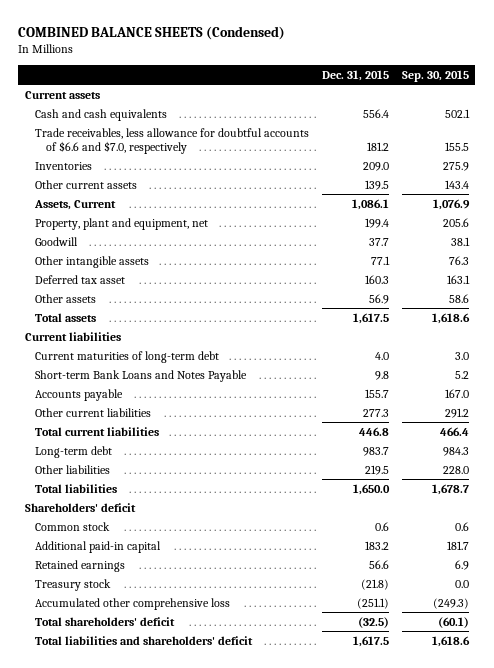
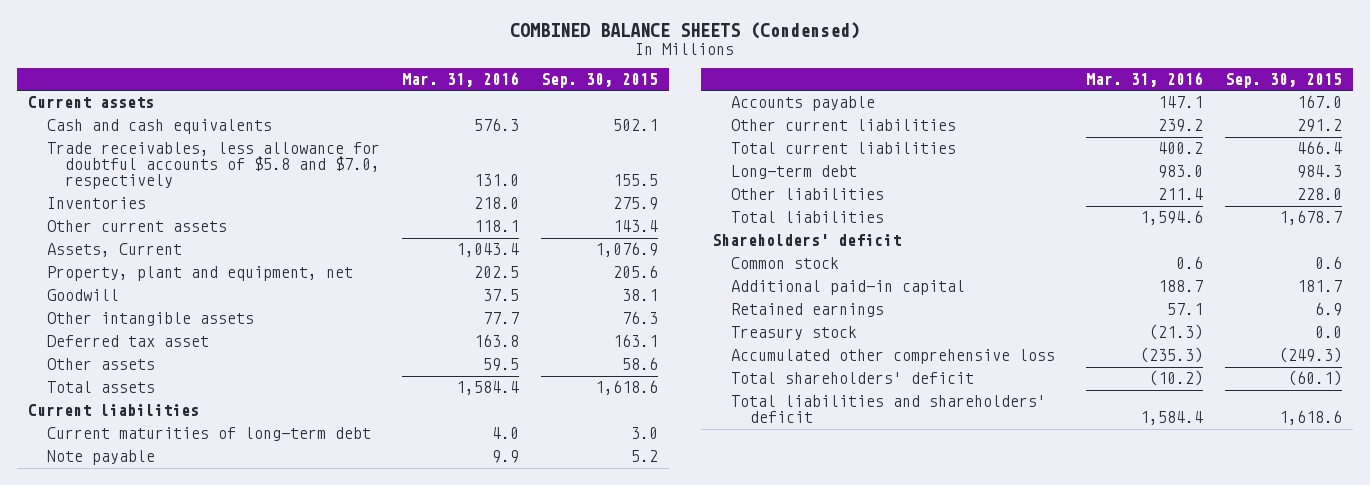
[322,69,390,81] Dec. 31, 2015 -> none
none -> [402,72,520,88] Mar. 31, 2016
[35,127,310,154] Trade receivables, less allowance for doubtful accounts of $6.6 and $7.0, respectively -> [46,142,381,190] Trade receivables, less allowance for doubtful accounts of $5.8 and $7.0, respectively
[35,369,248,382] Short-term Bank Loans and Notes Payable -> [46,450,155,466] Note payable

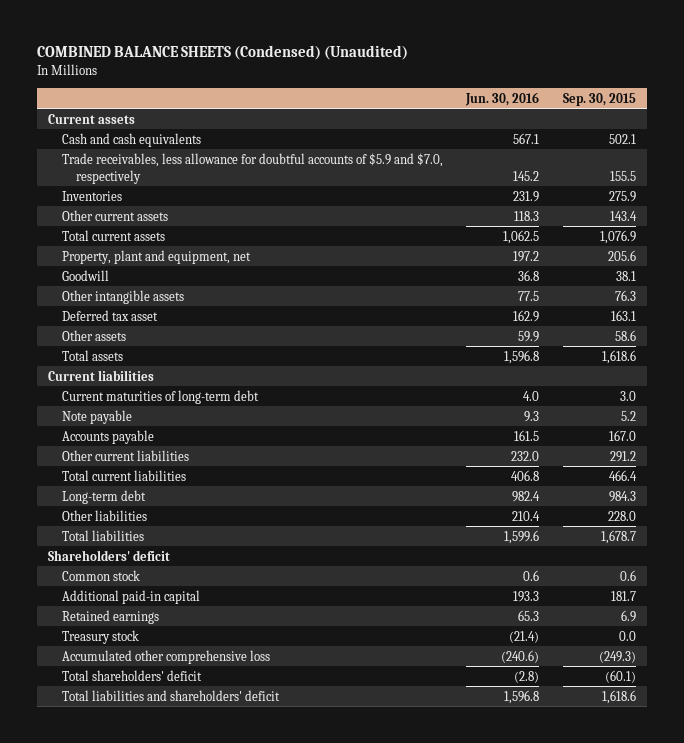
[510,22,861,40] COMBINED BALANCE SHEETS (Condensed) -> [36,45,408,61] COMBINED BALANCE SHEETS (Condensed) (Unaudited)
[402,72,520,88] Mar. 31, 2016 -> none
none -> [465,91,540,106] Jun. 30, 2016
[46,142,381,190] Trade receivables, less allowance for doubtful accounts of $5.8 and $7.0, respectively -> [62,152,444,184] Trade receivables, less allowance for doubtful accounts of $5.9 and $7.0, respectively
[46,243,182,258] Assets, Current -> [62,229,166,241] Total current assets

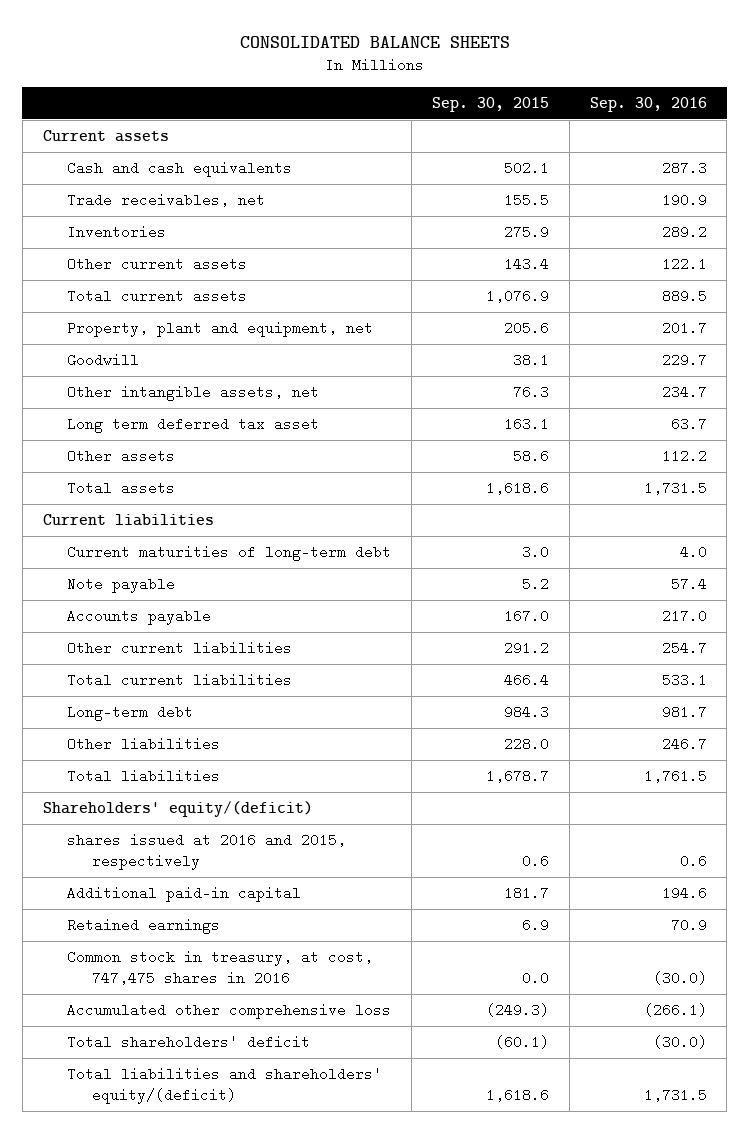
[36,45,408,61] COMBINED BALANCE SHEETS (Condensed) (Unaudited) -> [239,35,510,48] CONSOLIDATED BALANCE SHEETS
[465,91,540,106] Jun. 30, 2016 -> none
none -> [589,96,707,112] Sep. 30, 2016
[62,152,444,184] Trade receivables, less allowance for doubtful accounts of $5.9 and $7.0, respectively -> [67,193,266,208] Trade receivables, net
[62,289,185,304] Other intangible assets -> [67,385,320,402] Other intangible assets, net
[62,309,159,321] Deferred tax asset -> [67,417,320,434] Long term deferred tax asset
[48,549,171,561] Shareholders' deficit -> [42,801,313,818] Shareholders' equity/(deficit)
[62,569,141,581] Common stock -> [67,833,347,870] shares issued at 2016 and 2015, respectively
[62,629,140,644] Treasury stock -> none
none -> [67,950,374,985] Common stock in treasury, at cost, 747,475 shares in 2016
[62,689,281,701] Total liabilities and shareholders' deficit -> [67,1067,383,1104] Total liabilities and shareholders' equity/(deficit)

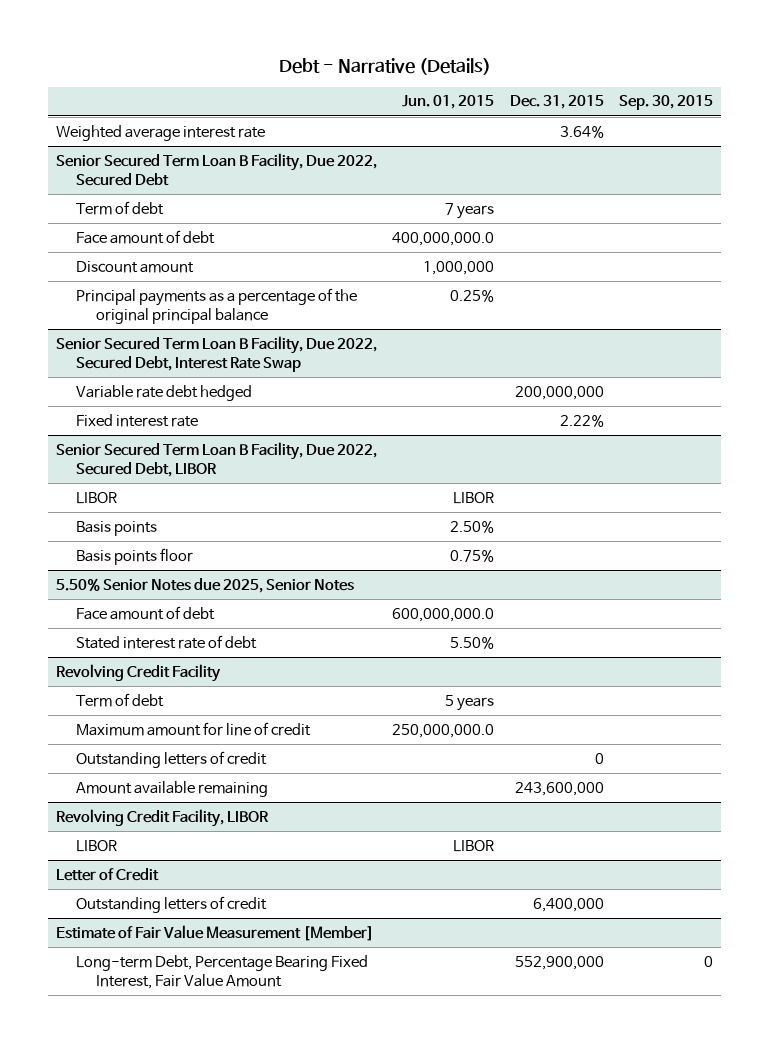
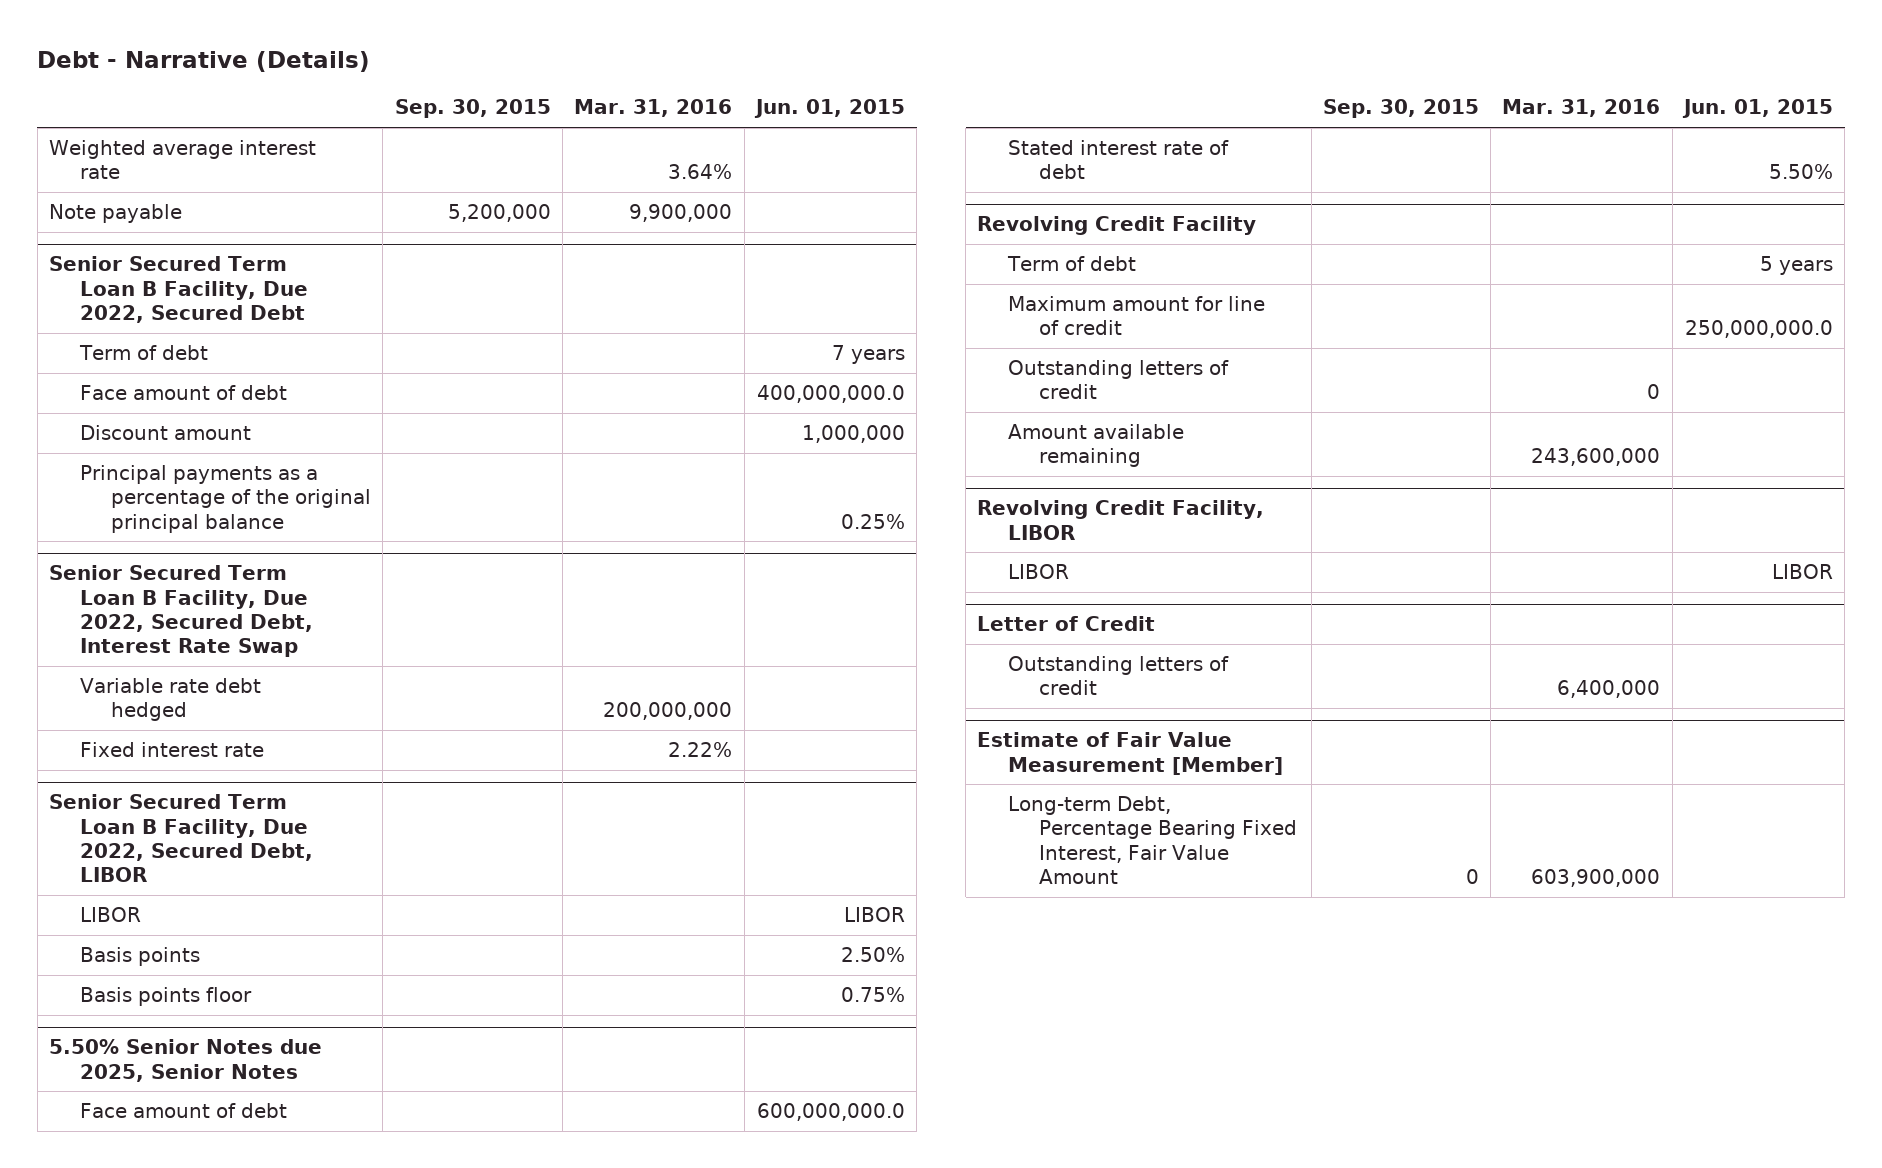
[509,95,604,110] Dec. 31, 2015 -> none
none -> [574,99,733,118] Mar. 31, 2016
none -> [49,204,183,224] Note payable

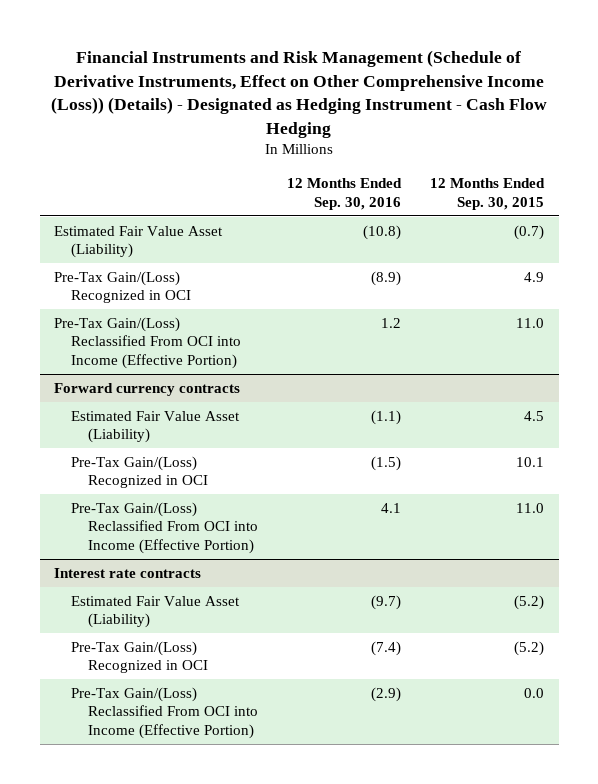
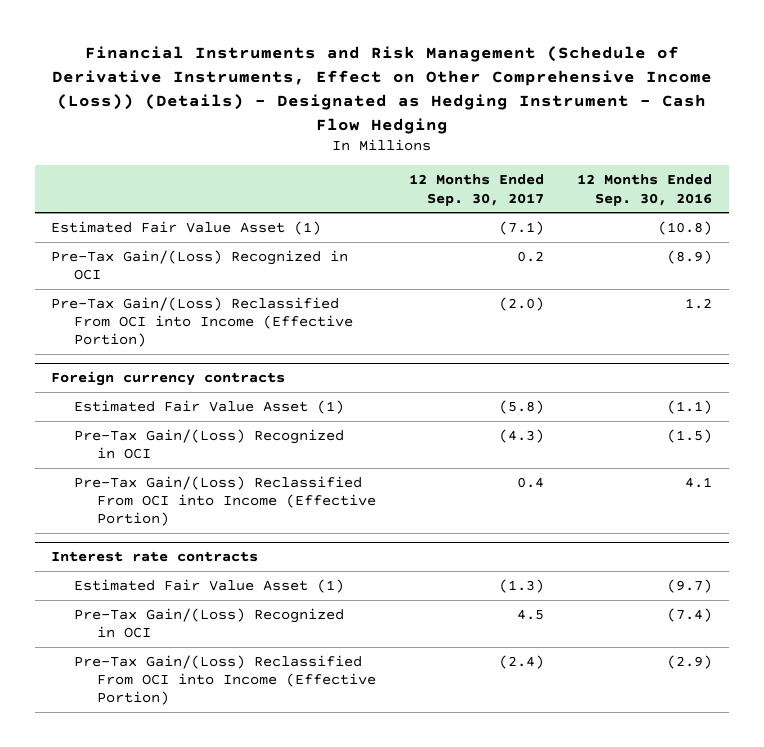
[430,177,546,210] 12 Months Ended Sep. 30, 2015 -> none
none -> [409,174,545,206] 12 Months Ended Sep. 30, 2017
[54,225,224,259] Estimated Fair Value Asset (Liability) -> [51,220,322,235] Estimated Fair Value Asset (1)
[54,382,241,396] Forward currency contracts -> [51,370,286,386] Foreign currency contracts
[70,410,240,444] Estimated Fair Value Asset (Liability) -> [74,399,345,414] Estimated Fair Value Asset (1)
[70,595,240,629] Estimated Fair Value Asset (Liability) -> [74,578,345,593] Estimated Fair Value Asset (1)

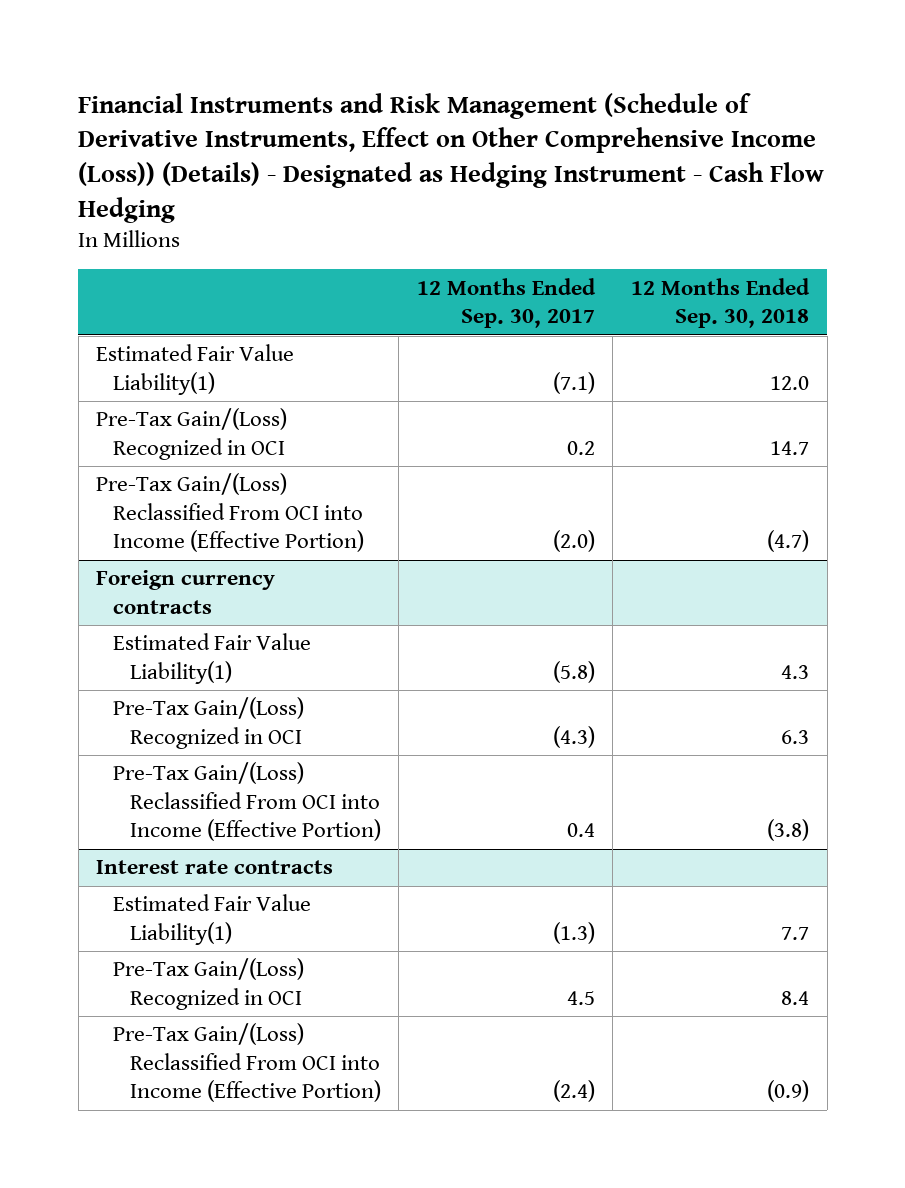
[577,174,713,206] 12 Months Ended Sep. 30, 2016 -> none
none -> [631,277,811,329] 12 Months Ended Sep. 30, 2018
[51,220,322,235] Estimated Fair Value Asset (1) -> [96,344,295,395] Estimated Fair Value Liability(1)
[74,399,345,414] Estimated Fair Value Asset (1) -> [112,633,311,684] Estimated Fair Value Liability(1)
[74,578,345,593] Estimated Fair Value Asset (1) -> [112,894,311,945] Estimated Fair Value Liability(1)

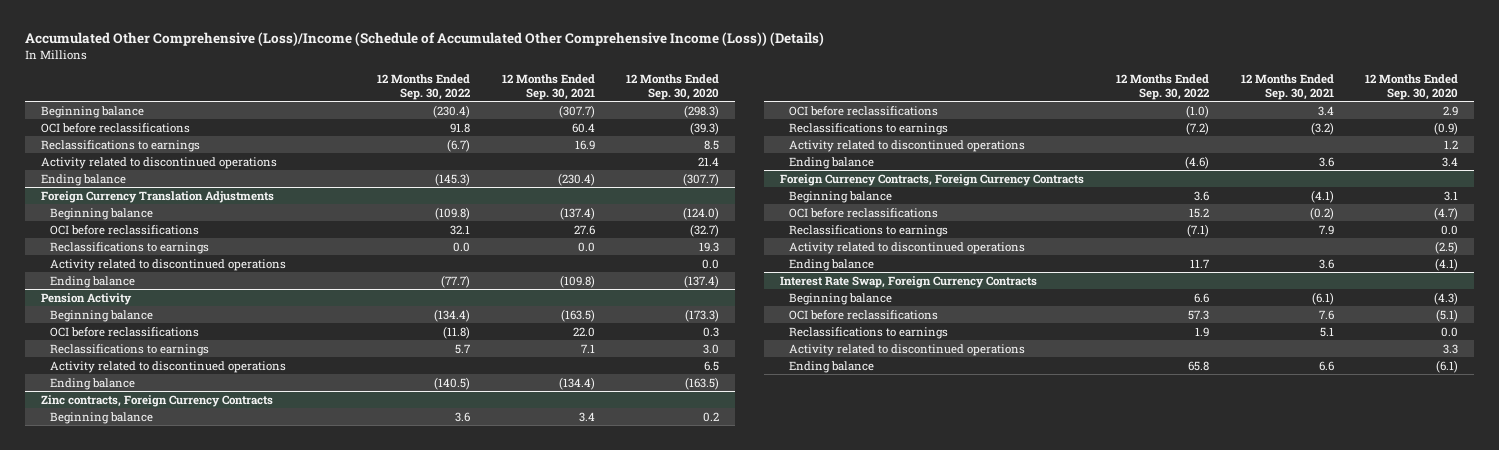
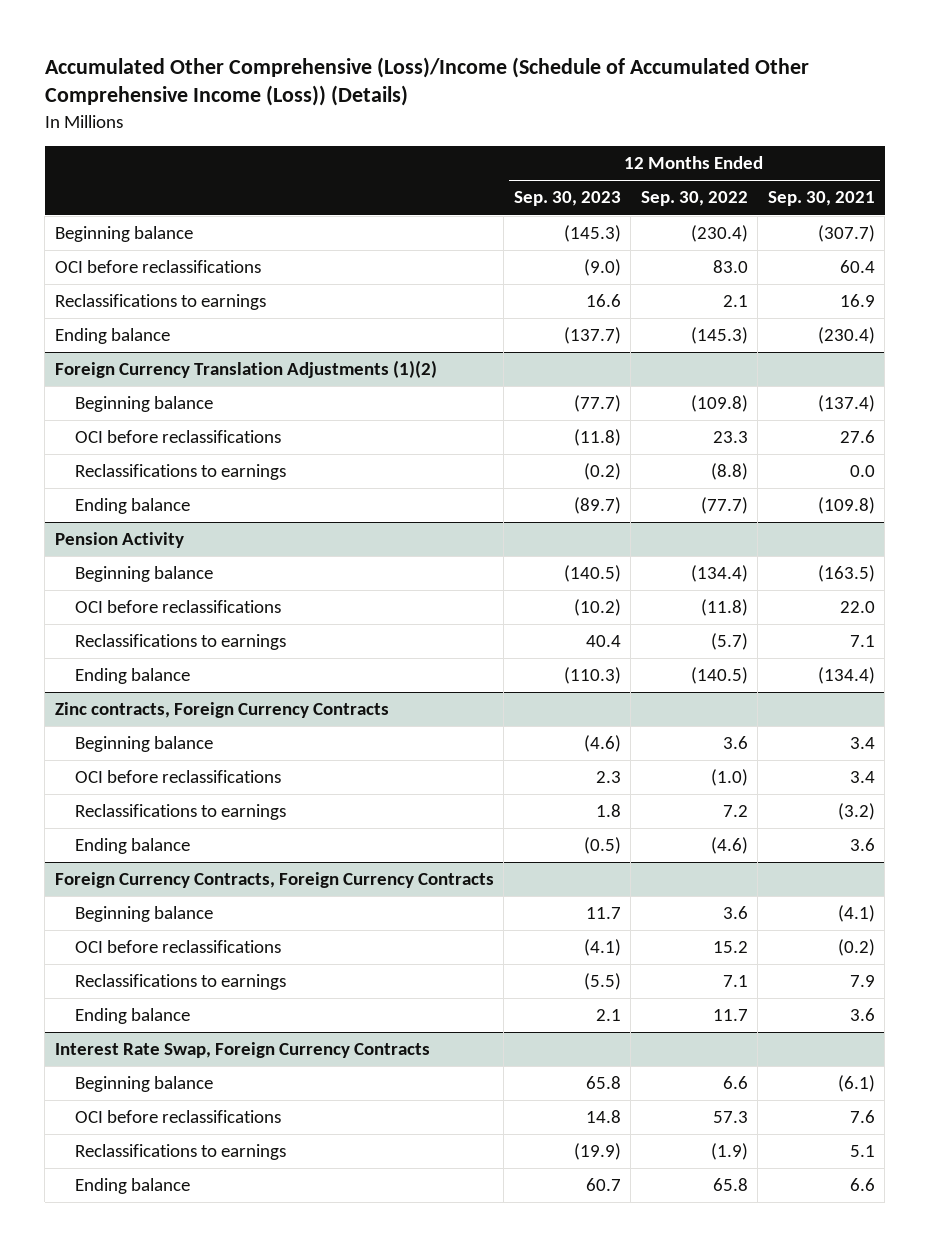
[626,73,720,100] 12 Months Ended Sep. 30, 2020 -> none
none -> [513,191,621,207] Sep. 30, 2023
[41,156,278,169] Activity related to discontinued operations -> none
[449,122,470,133] 91.8 -> [712,260,748,274] 83.0
[446,138,470,152] (6.7) -> [722,295,748,308] 2.1
[41,190,275,203] Foreign Currency Translation Adjustments -> [54,360,437,379] Foreign Currency Translation Adjustments (1)(2)
[49,258,286,271] Activity related to discontinued operations -> none
[449,224,470,235] 32.1 -> [712,431,748,444] 23.3
[452,241,470,252] 0.0 -> [710,463,748,481] (8.8)
[49,360,286,373] Activity related to discontinued operations -> none
[454,343,470,354] 5.7 -> [710,633,748,651] (5.7)
[788,139,1025,152] Activity related to discontinued operations -> none
[1185,121,1209,135] (7.2) -> [722,805,748,818] 7.2
[788,241,1025,254] Activity related to discontinued operations -> none
[1186,223,1209,237] (7.1) -> [722,975,748,988] 7.1
[788,343,1025,356] Activity related to discontinued operations -> none
[1194,326,1209,337] 1.9 -> [710,1143,748,1161] (1.9)

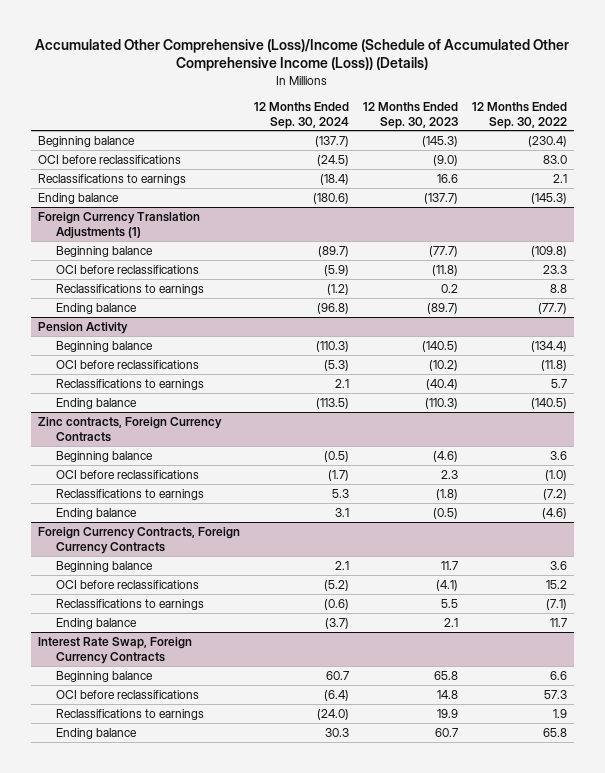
[767,191,875,207] Sep. 30, 2021 -> none
none -> [253,101,349,129] 12 Months Ended Sep. 30, 2024
[54,360,437,379] Foreign Currency Translation Adjustments (1)(2) -> [37,211,200,239] Foreign Currency Translation Adjustments (1)
[583,463,621,481] (0.2) -> [440,283,458,293] 0.2
[710,463,748,481] (8.8) -> [549,283,567,293] 8.8
[585,635,621,648] 40.4 -> [425,378,458,390] (40.4)
[710,633,748,651] (5.7) -> [550,378,567,388] 5.7
[595,804,621,818] 1.8 -> [435,488,458,500] (1.8)
[722,805,748,818] 7.2 -> [542,488,567,500] (7.2)
[583,973,621,991] (5.5) -> [440,598,458,608] 5.5
[722,975,748,988] 7.1 -> [545,598,567,610] (7.1)
[573,1143,621,1161] (19.9) -> [436,708,458,718] 19.9
[710,1143,748,1161] (1.9) -> [552,708,567,718] 1.9

